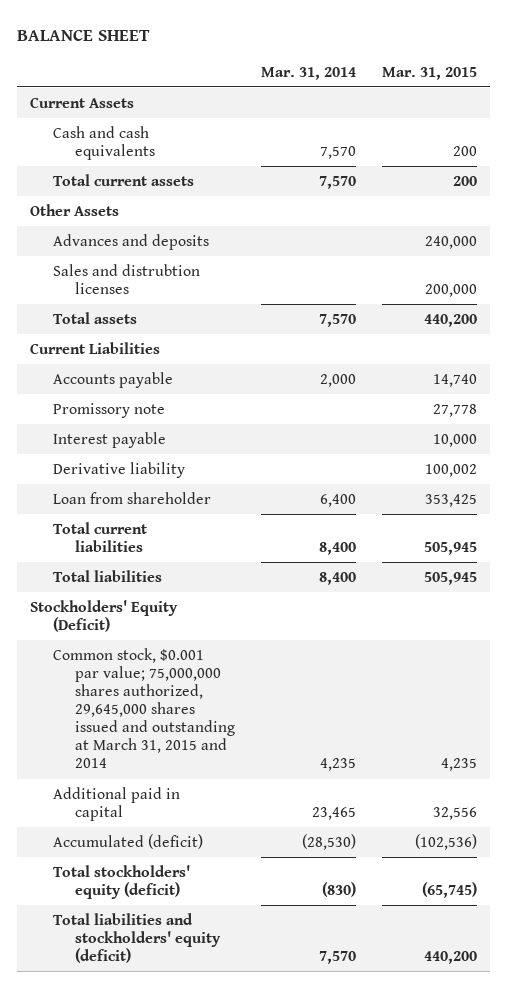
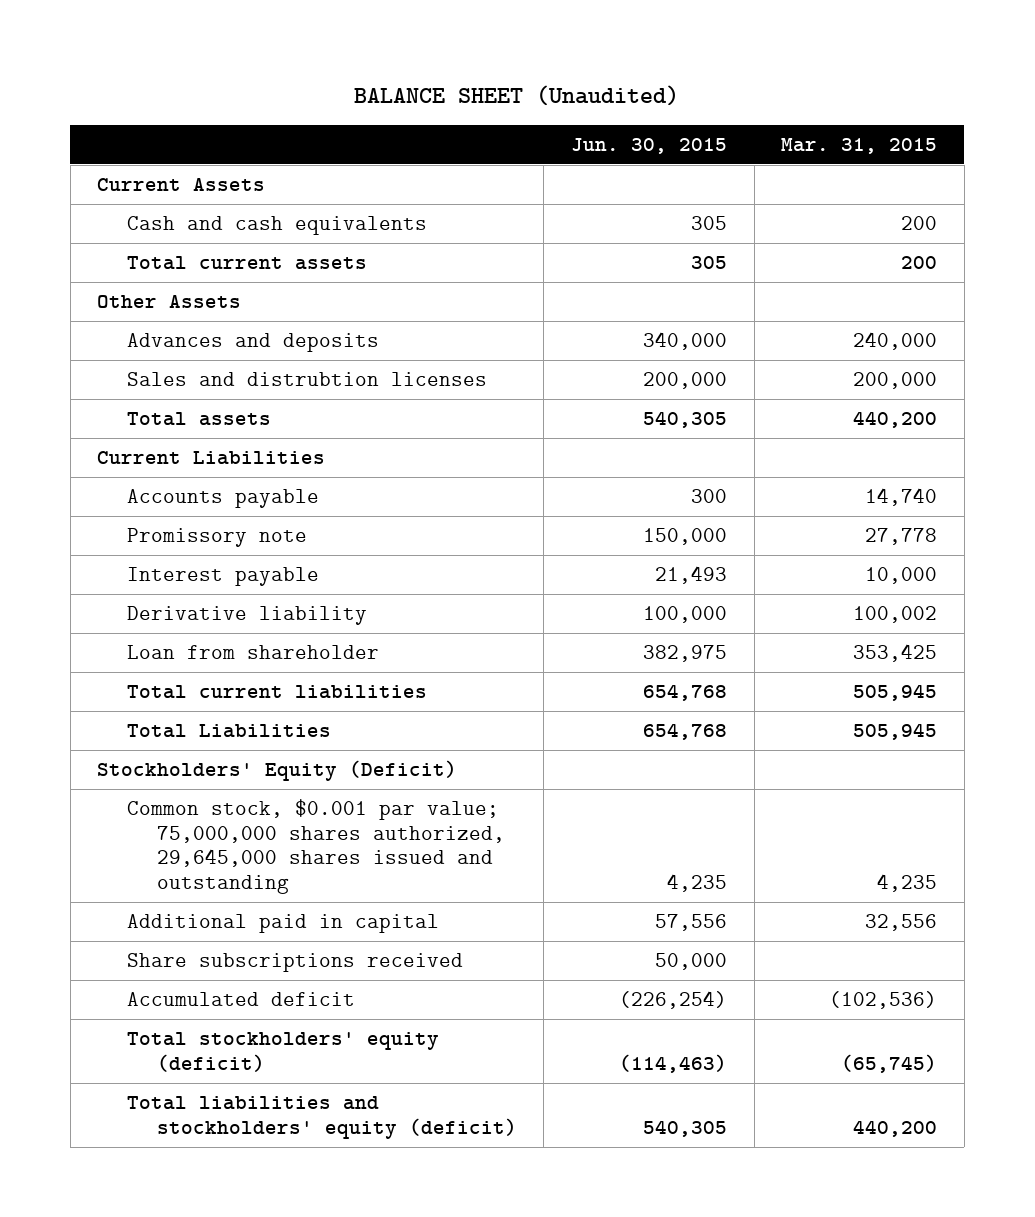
[17,30,151,42] BALANCE SHEET -> [354,85,680,107] BALANCE SHEET (Unaudited)
[260,66,356,80] Mar. 31, 2014 -> none
none -> [571,137,728,154] Jun. 30, 2015
[52,569,162,582] Total liabilities -> [127,724,332,739] Total Liabilities
[52,647,235,769] Common stock, $0.001 par value; 75,000,000 shares authorized, 29,645,000 shares issued and outstanding at March 31, 2015 and 2014 -> [127,799,505,894] Common stock, $0.001 par value; 75,000,000 shares authorized, 29,645,000 shares issued and outstanding
none -> [127,953,464,973] Share subscriptions received
[52,833,203,849] Accumulated (deficit) -> [127,992,356,1007] Accumulated deficit

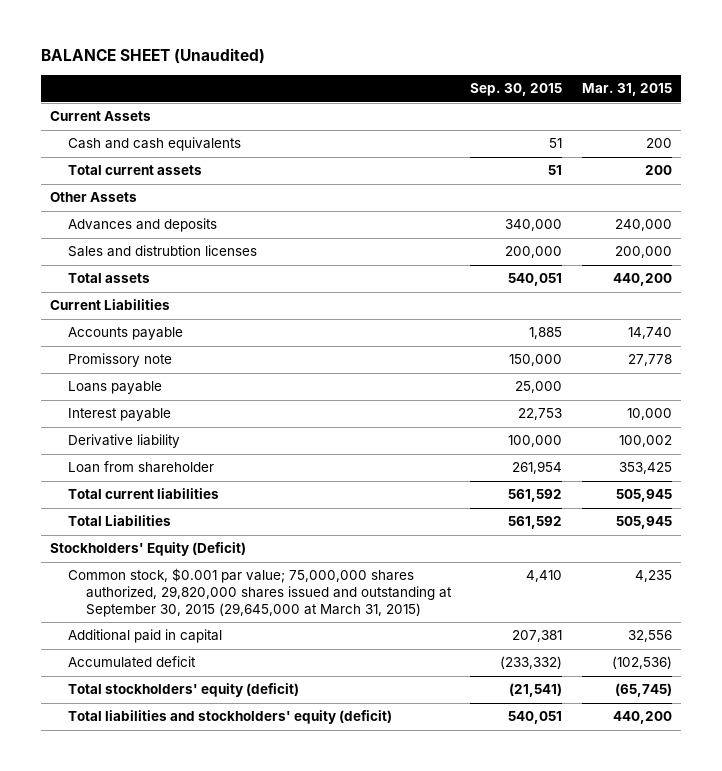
[571,137,728,154] Jun. 30, 2015 -> none
none -> [470,82,563,96] Sep. 30, 2015
none -> [68,381,163,395] Loans payable
[127,799,505,894] Common stock, $0.001 par value; 75,000,000 shares authorized, 29,645,000 shares issued and outstanding -> [68,568,452,617] Common stock, $0.001 par value; 75,000,000 shares authorized, 29,820,000 shares issued and outstanding at September 30, 2015 (29,645,000 at March 31, 2015)
[127,953,464,973] Share subscriptions received -> none

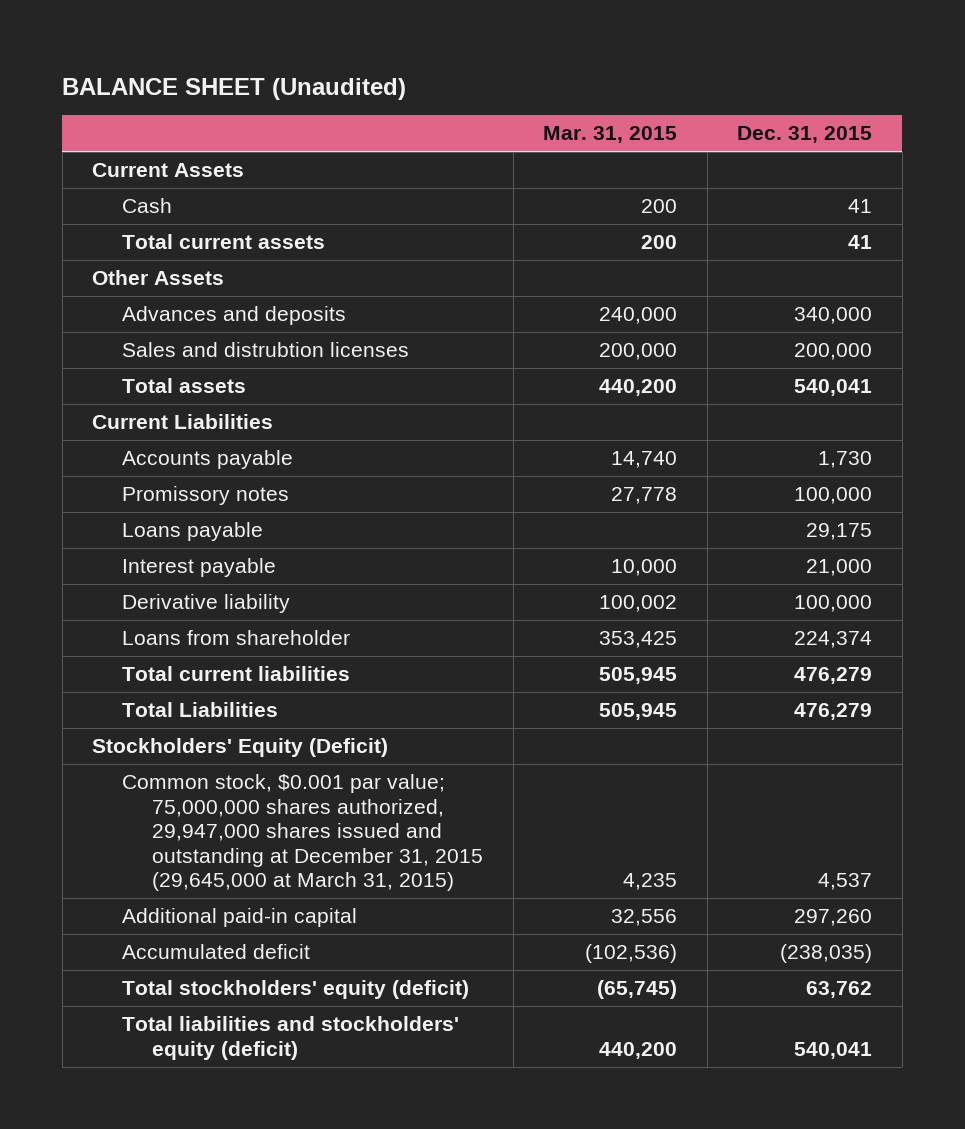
[470,82,563,96] Sep. 30, 2015 -> none
none -> [737,126,873,144] Dec. 31, 2015
[68,137,242,152] Cash and cash equivalents -> [122,198,173,214] Cash
[68,353,173,368] Promissory note -> [122,486,290,506] Promissory notes
[68,461,215,474] Loan from shareholder -> [122,630,351,646] Loans from shareholder
[68,568,452,617] Common stock, $0.001 par value; 75,000,000 shares authorized, 29,820,000 shares issued and outstanding at September 30, 2015 (29,645,000 at March 31, 2015) -> [122,774,484,892] Common stock, $0.001 par value; 75,000,000 shares authorized, 29,947,000 shares issued and outstanding at December 31, 2015 (29,645,000 at March 31, 2015)
[68,629,223,644] Additional paid in capital -> [122,908,358,928] Additional paid-in capital

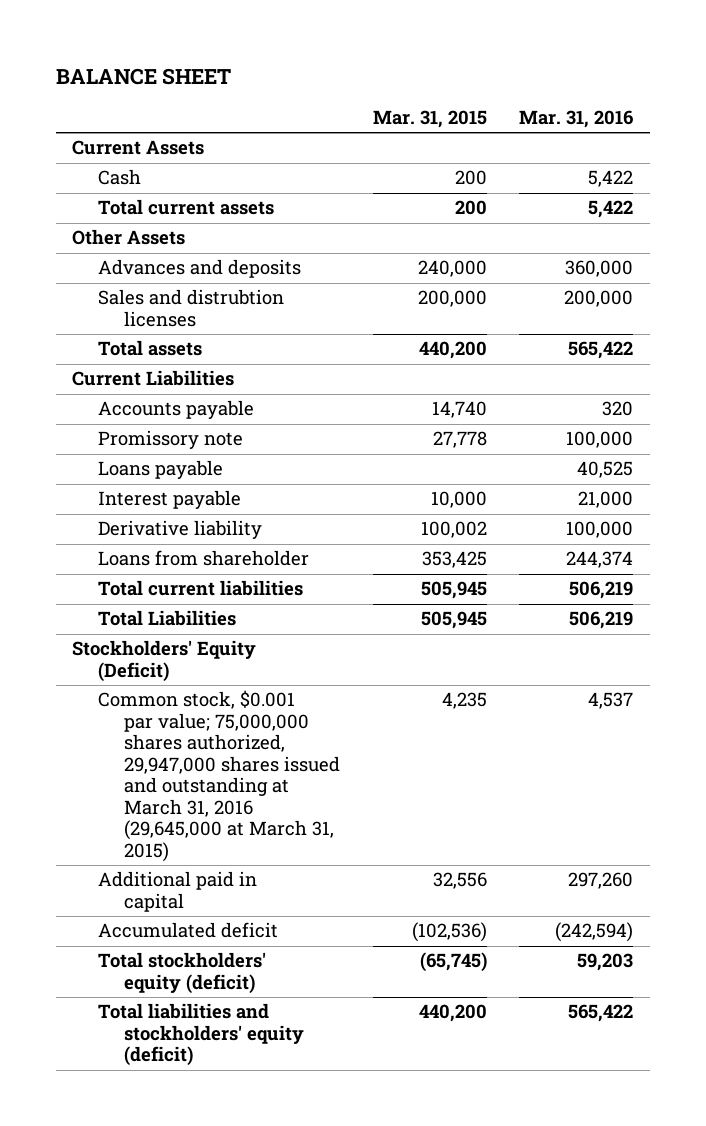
[62,77,407,100] BALANCE SHEET (Unaudited) -> [55,68,231,86] BALANCE SHEET
[737,126,873,144] Dec. 31, 2015 -> none
none -> [519,110,634,129] Mar. 31, 2016
[122,486,290,506] Promissory notes -> [98,430,244,450] Promissory note
[122,774,484,892] Common stock, $0.001 par value; 75,000,000 shares authorized, 29,947,000 shares issued and outstanding at December 31, 2015 (29,645,000 at March 31, 2015) -> [98,690,340,862] Common stock, $0.001 par value; 75,000,000 shares authorized, 29,947,000 shares issued and outstanding at March 31, 2016 (29,645,000 at March 31, 2015)
[122,908,358,928] Additional paid-in capital -> [98,871,258,912] Additional paid in capital

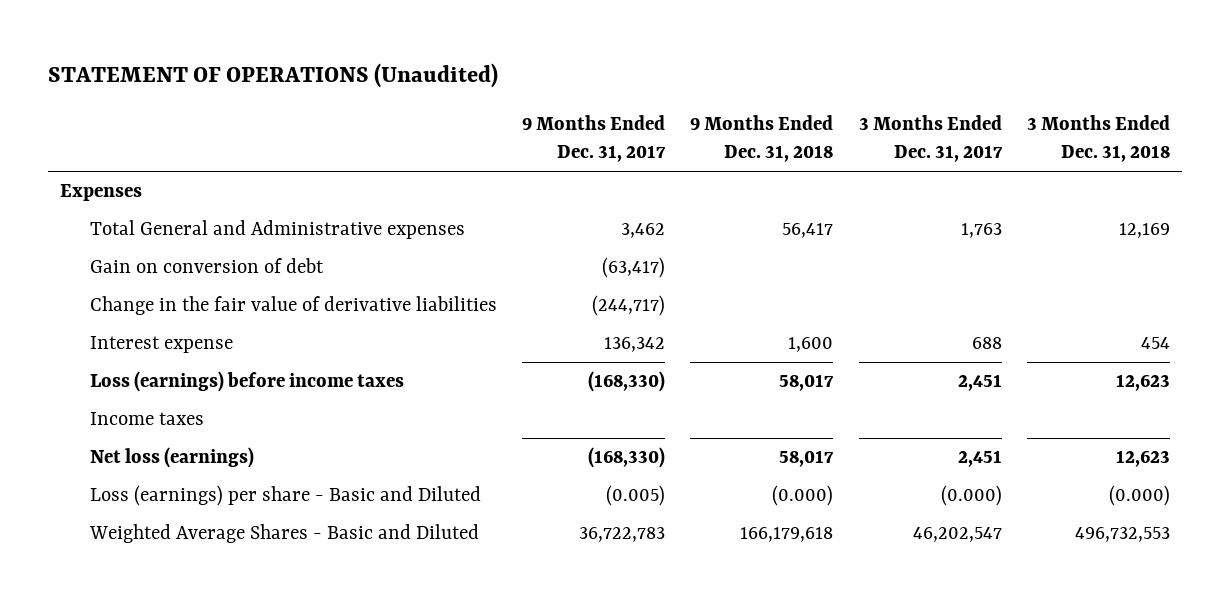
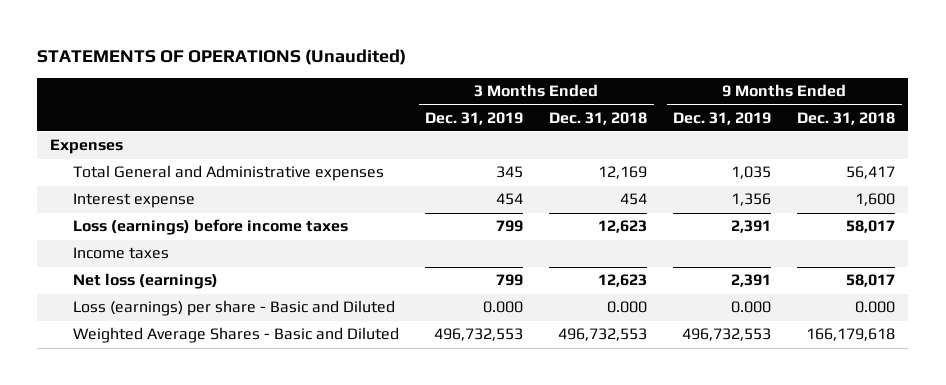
[47,63,498,89] STATEMENT OF OPERATIONS (Unaudited) -> [37,48,407,65] STATEMENTS OF OPERATIONS (Unaudited)
[522,114,667,163] 9 Months Ended Dec. 31, 2017 -> none
[858,114,1003,163] 3 Months Ended Dec. 31, 2017 -> none
none -> [425,111,524,125] Dec. 31, 2019
none -> [673,111,772,125] Dec. 31, 2019
[90,258,325,274] Gain on conversion of debt -> none
[90,296,498,316] Change in the fair value of derivative liabilities -> none
[772,485,834,507] (0.000) -> [855,301,896,314] 0.000
[1108,485,1170,507] (0.000) -> [607,301,648,314] 0.000

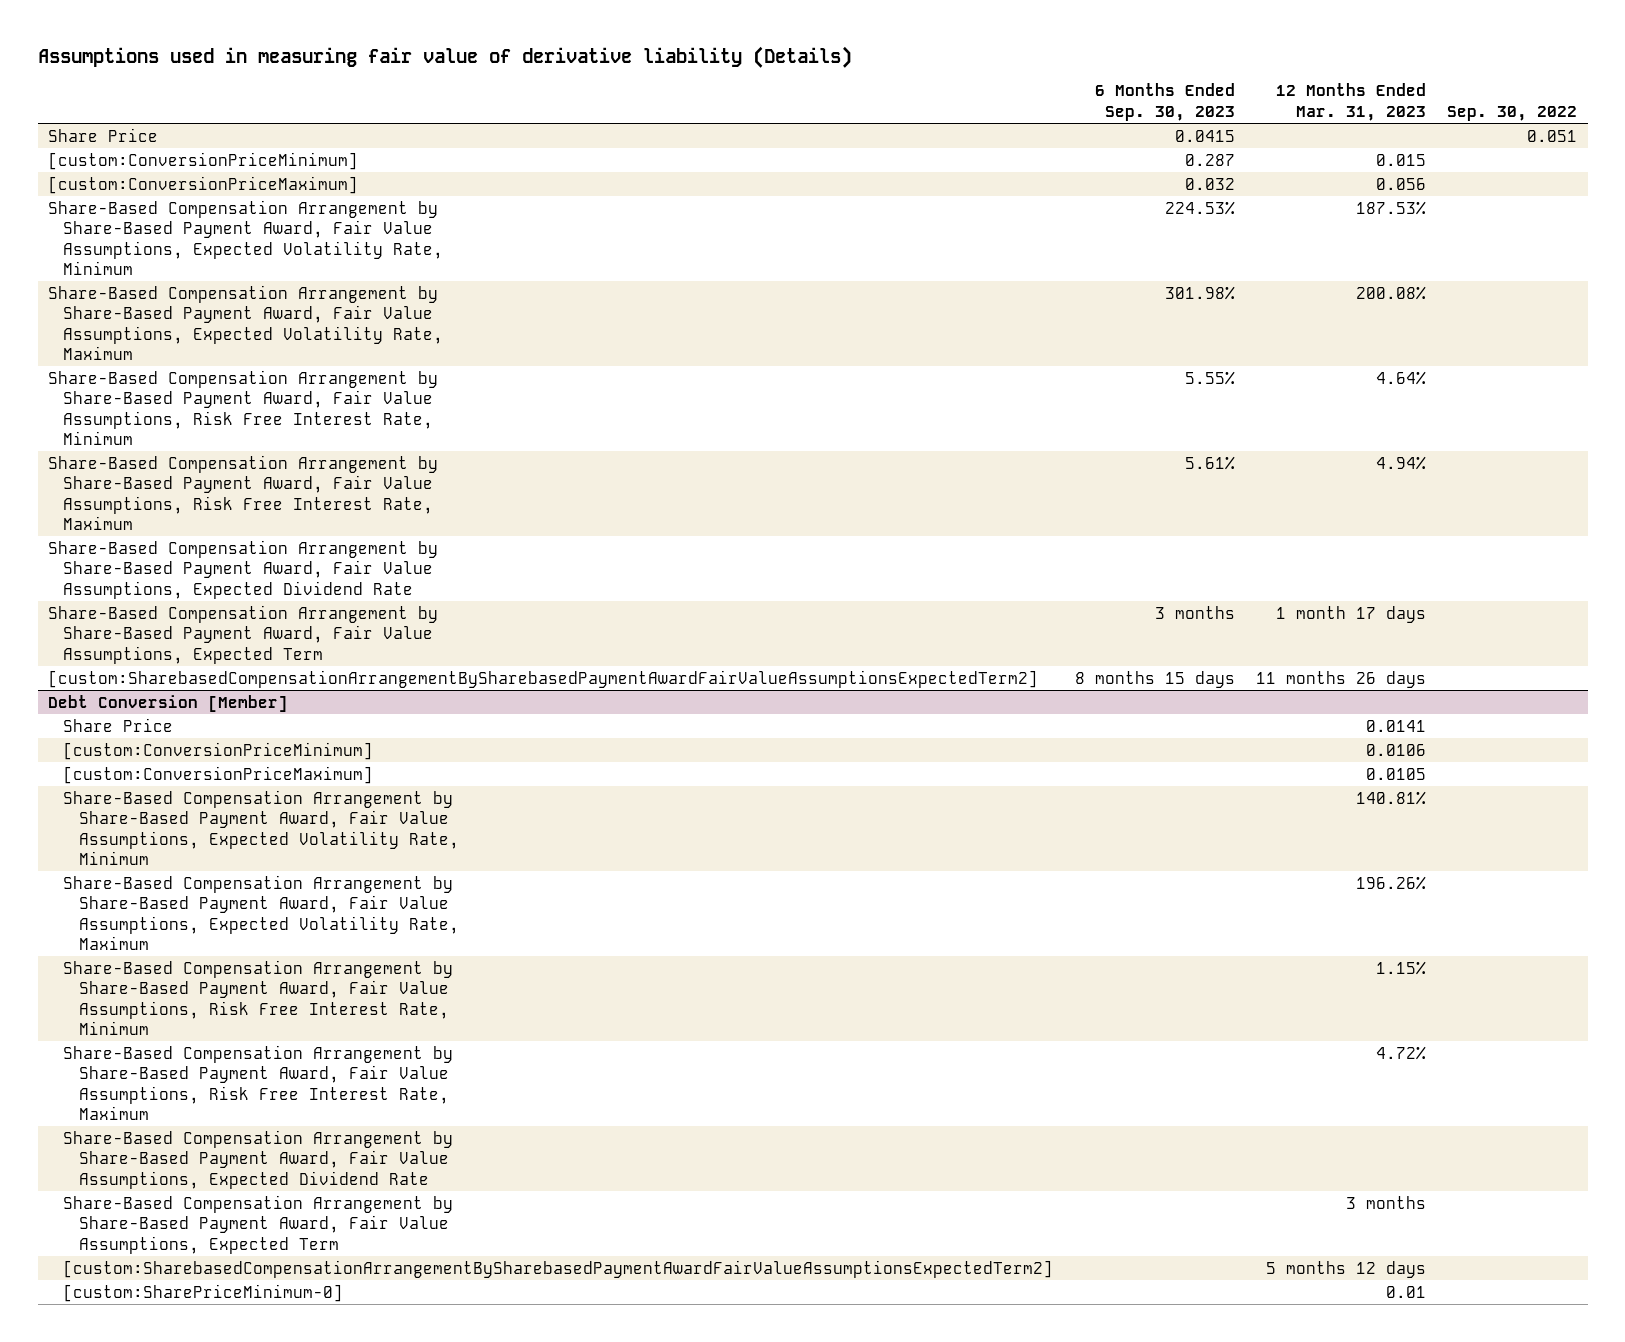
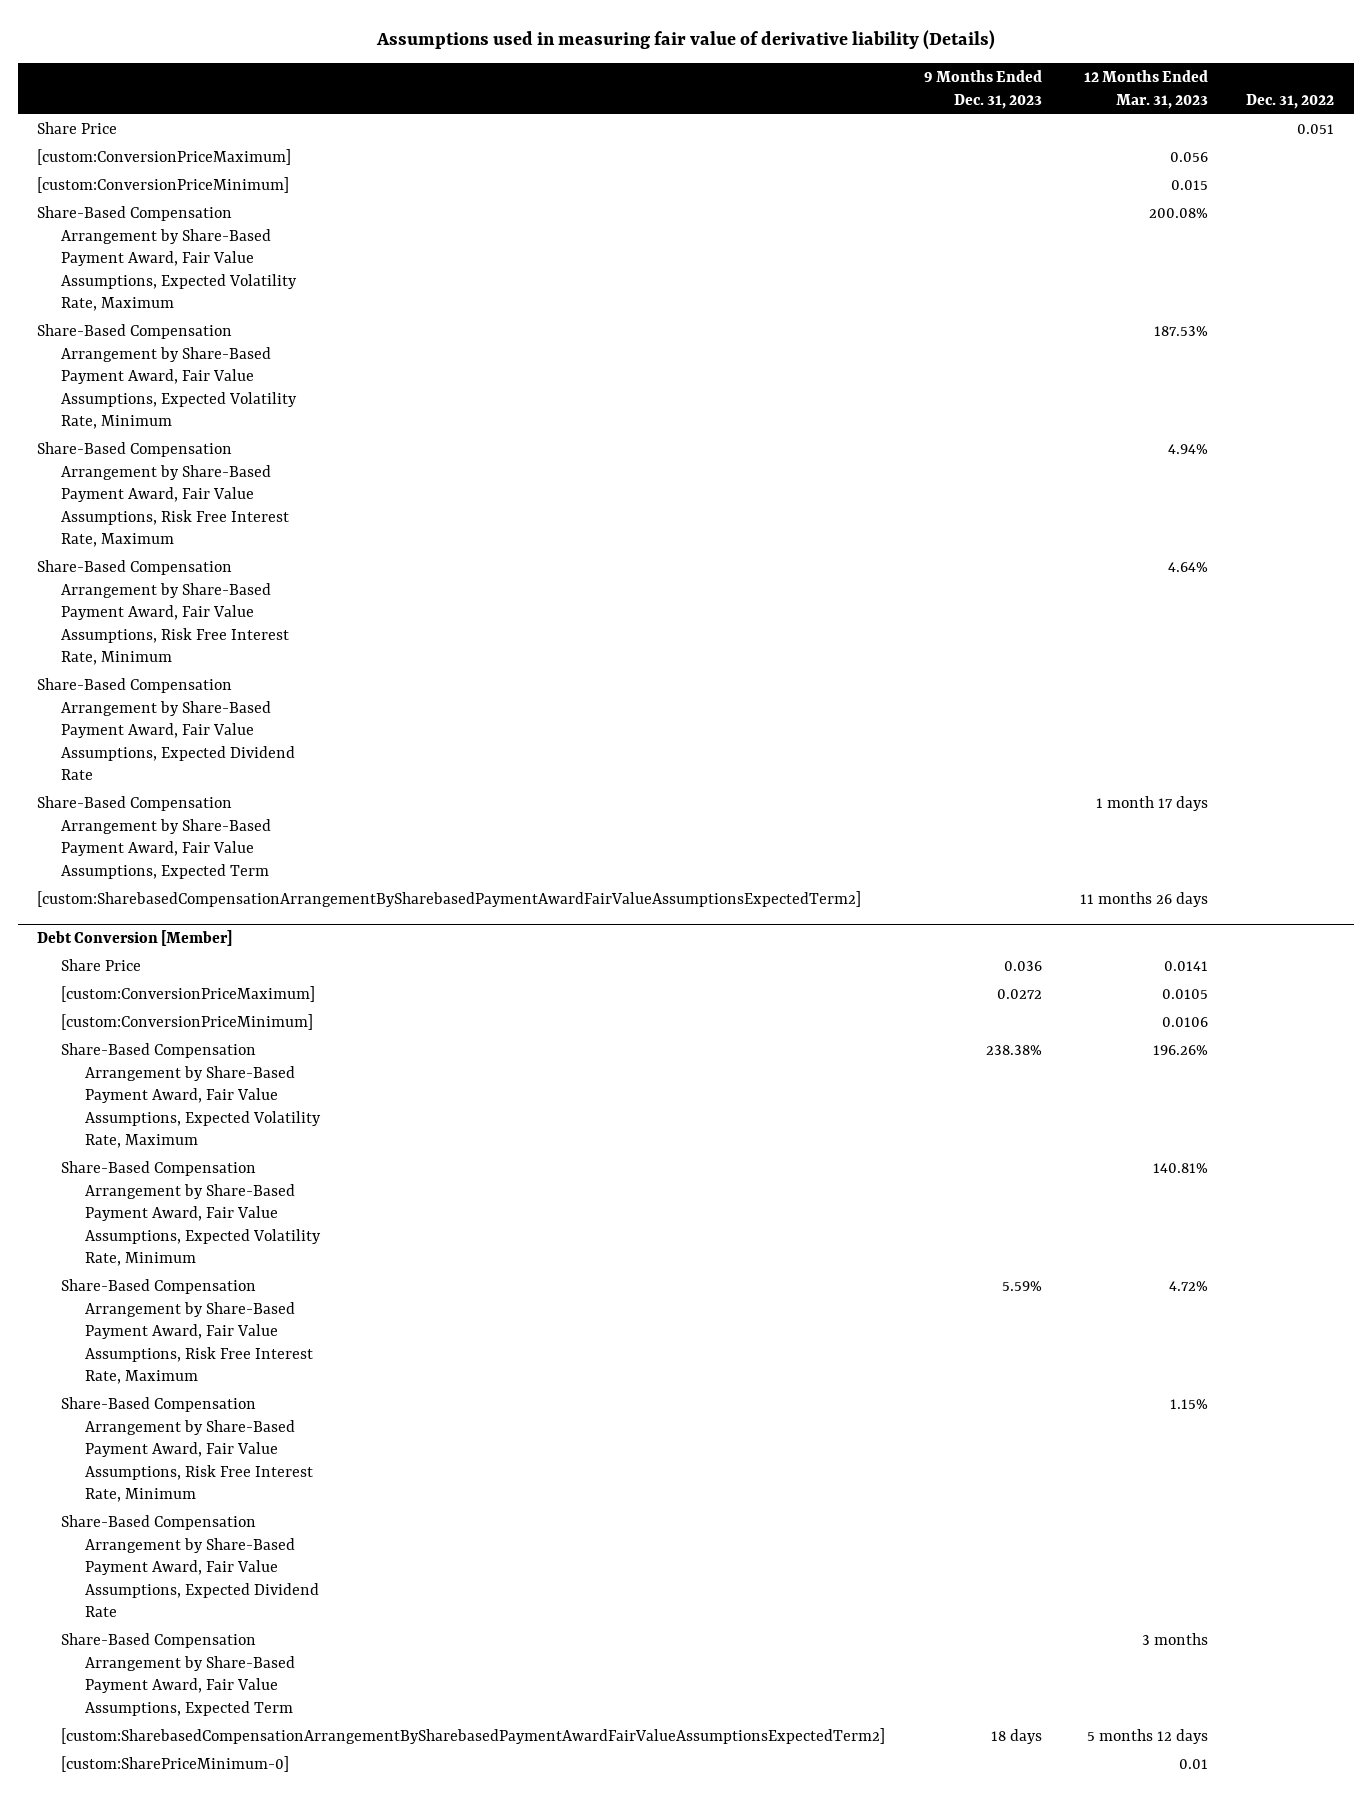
[1094,83,1235,121] 6 Months Ended Sep. 30, 2023 -> none
[1447,105,1578,121] Sep. 30, 2022 -> none
none -> [923,70,1042,109] 9 Months Ended Dec. 31, 2023
none -> [1246,93,1335,109] Dec. 31, 2022
[48,151,359,170] [custom:ConversionPriceMinimum] -> [37,177,290,194] [custom:ConversionPriceMinimum]
[48,199,444,275] Share-Based Compensation Arrangement by Share-Based Payment Award, Fair Value Assumptions, Expected Volatility Rate, Minimum -> [37,324,298,430] Share-Based Compensation Arrangement by Share-Based Payment Award, Fair Value Assumptions, Expected Volatility Rate, Minimum
[48,369,439,445] Share-Based Compensation Arrangement by Share-Based Payment Award, Fair Value Assumptions, Risk Free Interest Rate, Minimum -> [37,560,290,666] Share-Based Compensation Arrangement by Share-Based Payment Award, Fair Value Assumptions, Risk Free Interest Rate, Minimum
[63,741,374,760] [custom:ConversionPriceMinimum] -> [61,1014,314,1031] [custom:ConversionPriceMinimum]
[63,789,459,865] Share-Based Compensation Arrangement by Share-Based Payment Award, Fair Value Assumptions, Expected Volatility Rate, Minimum -> [61,1161,321,1267] Share-Based Compensation Arrangement by Share-Based Payment Award, Fair Value Assumptions, Expected Volatility Rate, Minimum
[63,959,454,1035] Share-Based Compensation Arrangement by Share-Based Payment Award, Fair Value Assumptions, Risk Free Interest Rate, Minimum -> [61,1397,313,1503] Share-Based Compensation Arrangement by Share-Based Payment Award, Fair Value Assumptions, Risk Free Interest Rate, Minimum

